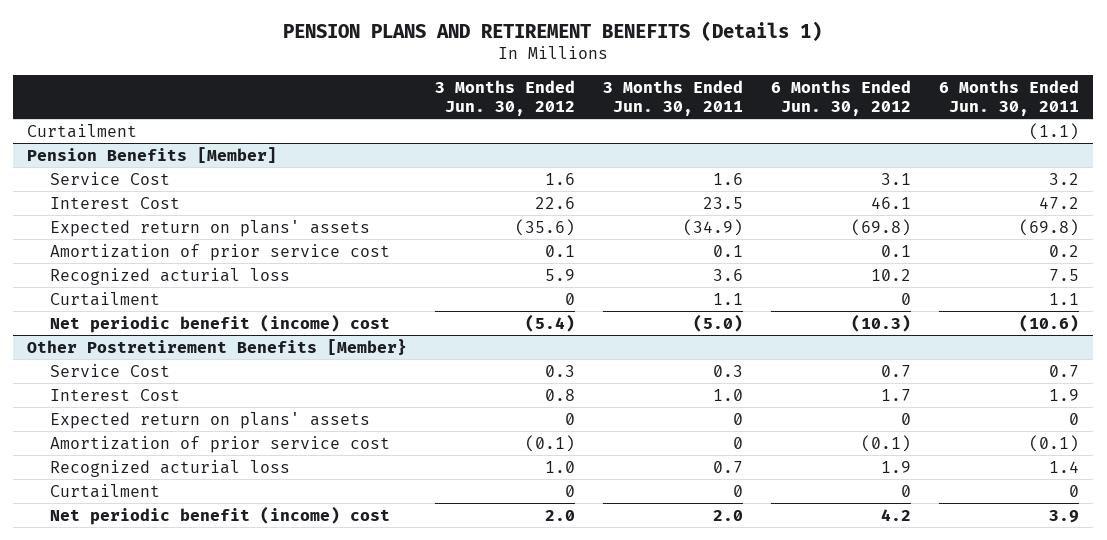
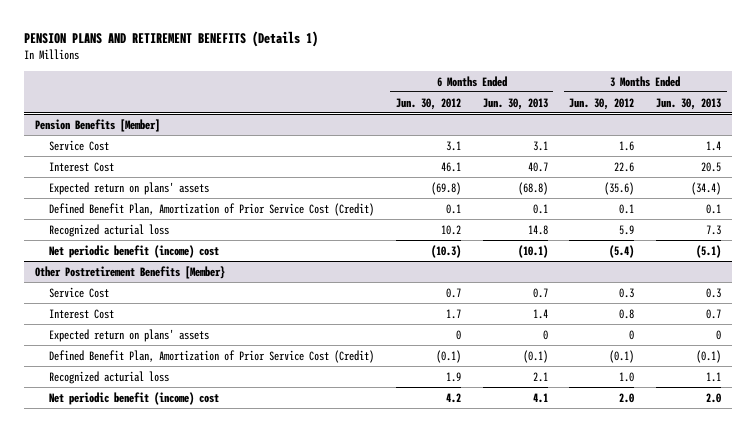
[603,80,744,116] 3 Months Ended Jun. 30, 2011 -> none
[939,80,1080,116] 6 Months Ended Jun. 30, 2011 -> none
none -> [482,97,548,110] Jun. 30, 2013
none -> [656,97,722,110] Jun. 30, 2013
[27,123,138,138] Curtailment -> none
[49,243,390,261] Amortization of prior service cost -> [49,202,375,216] Defined Benefit Plan, Amortization of Prior Service Cost (Credit)
[49,291,160,306] Curtailment -> none
[49,435,390,453] Amortization of prior service cost -> [49,349,375,363] Defined Benefit Plan, Amortization of Prior Service Cost (Credit)
[49,483,160,498] Curtailment -> none

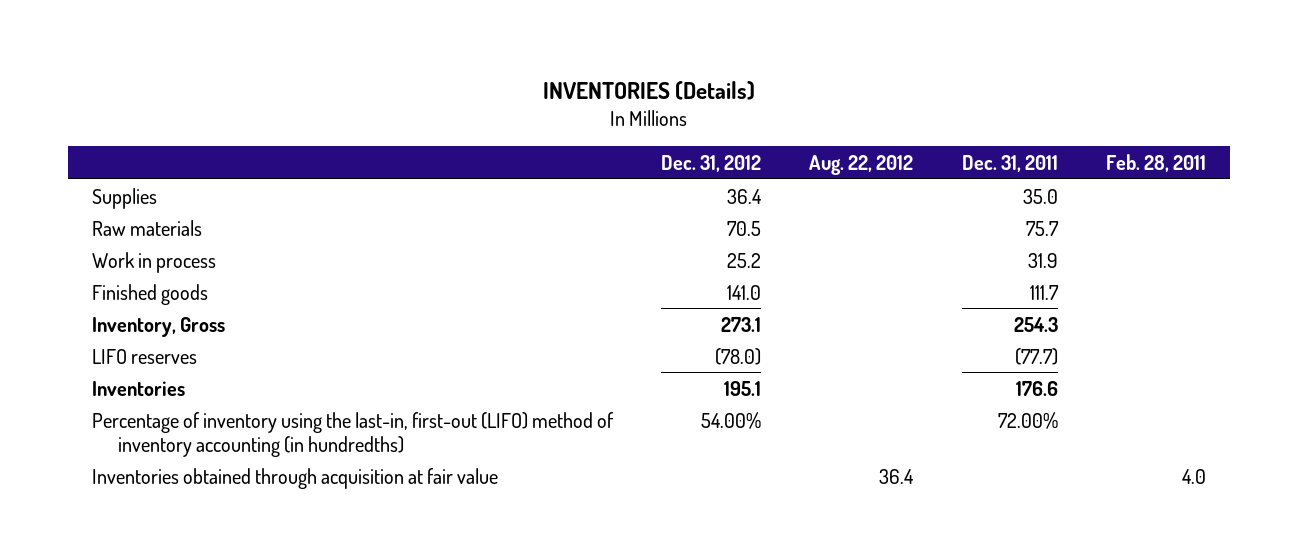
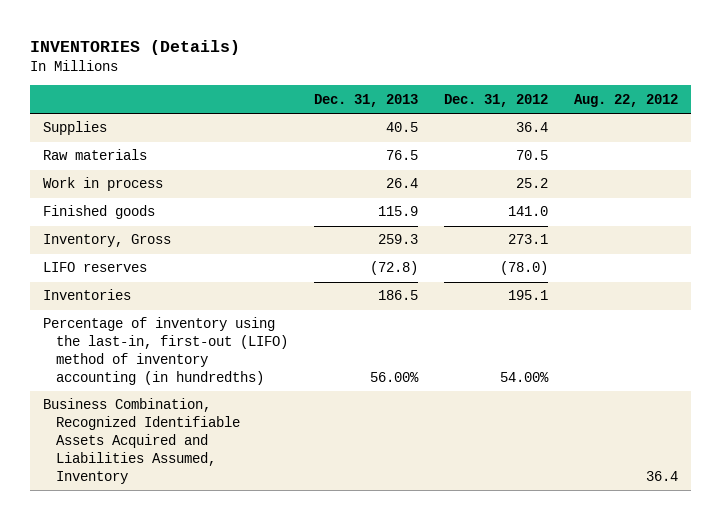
[961,154,1058,172] Dec. 31, 2011 -> none
[1105,153,1206,172] Feb. 28, 2011 -> none
none -> [313,93,418,107] Dec. 31, 2013
[91,467,498,489] Inventories obtained through acquisition at fair value -> [43,398,240,484] Business Combination, Recognized Identifiable Assets Acquired and Liabilities Assumed, Inventory

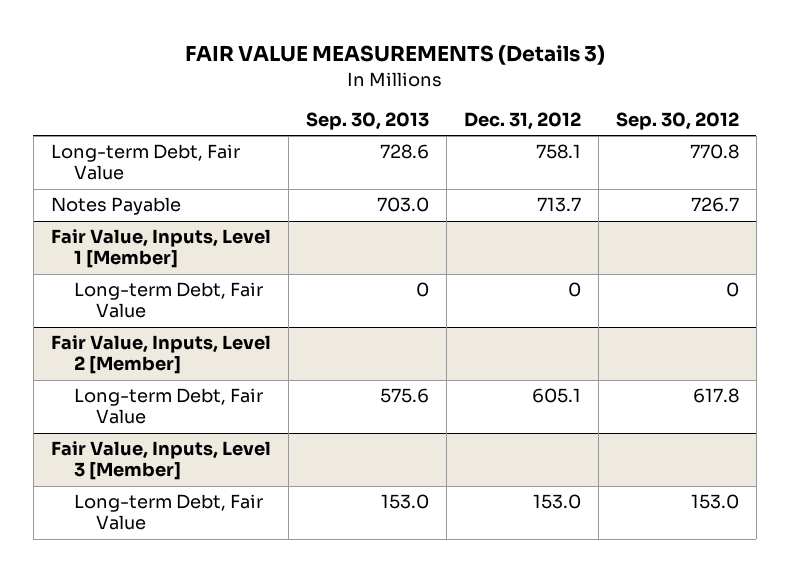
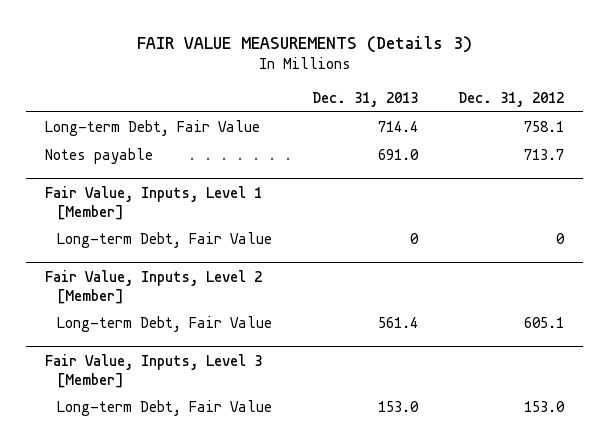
[305,112,429,131] Sep. 30, 2013 -> none
[615,112,739,131] Sep. 30, 2012 -> none
none -> [311,91,418,107] Dec. 31, 2013
[50,197,181,216] Notes Payable -> [45,147,154,164] Notes payable

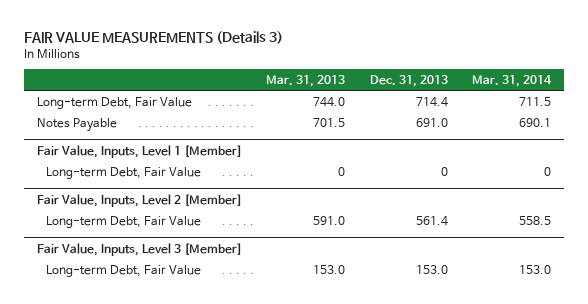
[457,91,564,107] Dec. 31, 2012 -> none
none -> [266,75,346,88] Mar. 31, 2013
none -> [472,75,553,88] Mar. 31, 2014
[45,147,154,164] Notes payable -> [36,117,117,132] Notes Payable

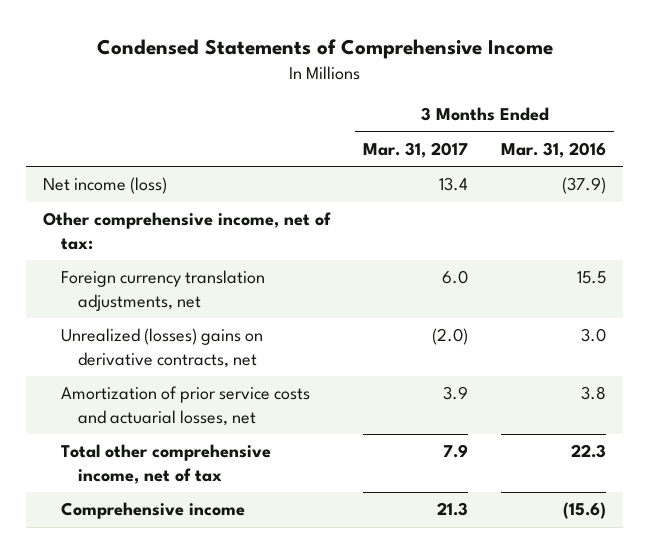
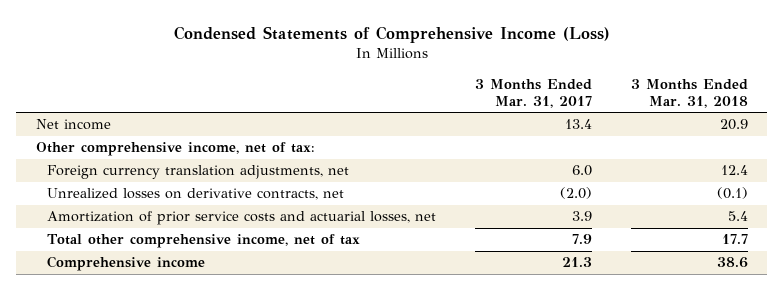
[96,39,553,60] Condensed Statements of Comprehensive Income -> [173,25,610,43] Condensed Statements of Comprehensive Income (Loss)
[501,141,607,158] Mar. 31, 2016 -> none
none -> [630,78,748,108] 3 Months Ended Mar. 31, 2018
[42,177,167,195] Net income (loss) -> [35,119,111,131] Net income
[60,328,263,368] Unrealized (losses) gains on derivative contracts, net -> [47,188,345,201] Unrealized losses on derivative contracts, net

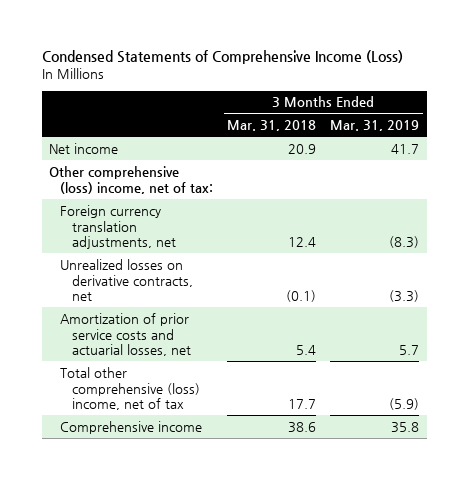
[474,78,592,108] 3 Months Ended Mar. 31, 2017 -> none
none -> [330,120,420,132] Mar. 31, 2019
[35,142,315,157] Other comprehensive income, net of tax: -> [49,165,214,194] Other comprehensive (loss) income, net of tax:
[47,234,361,249] Total other comprehensive income, net of tax -> [60,366,200,411] Total other comprehensive (loss) income, net of tax

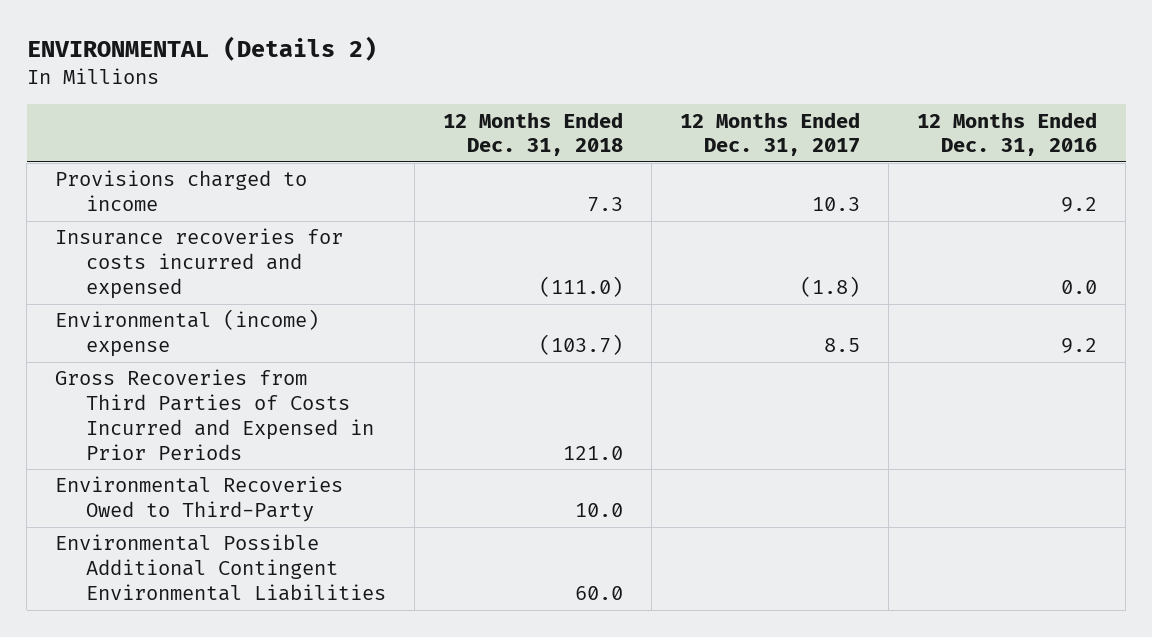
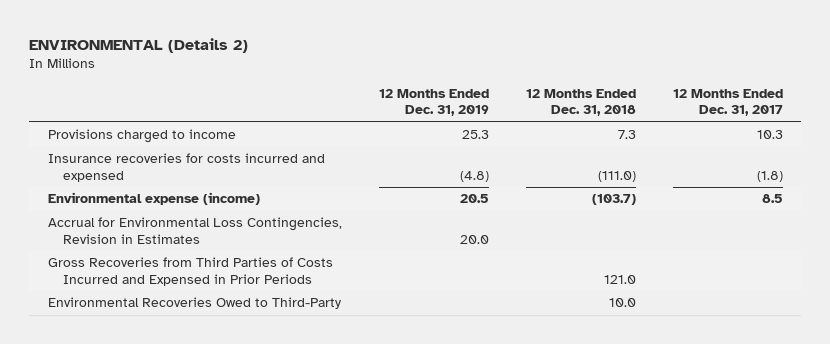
[917,111,1098,157] 12 Months Ended Dec. 31, 2016 -> none
none -> [378,88,489,117] 12 Months Ended Dec. 31, 2019
[55,309,320,358] Environmental (income) expense -> [47,192,260,206] Environmental expense (income)
none -> [47,217,342,244] Accrual for Environmental Loss Contingencies, Revision in Estimates
[55,534,387,601] Environmental Possible Additional Contingent Environmental Liabilities -> none

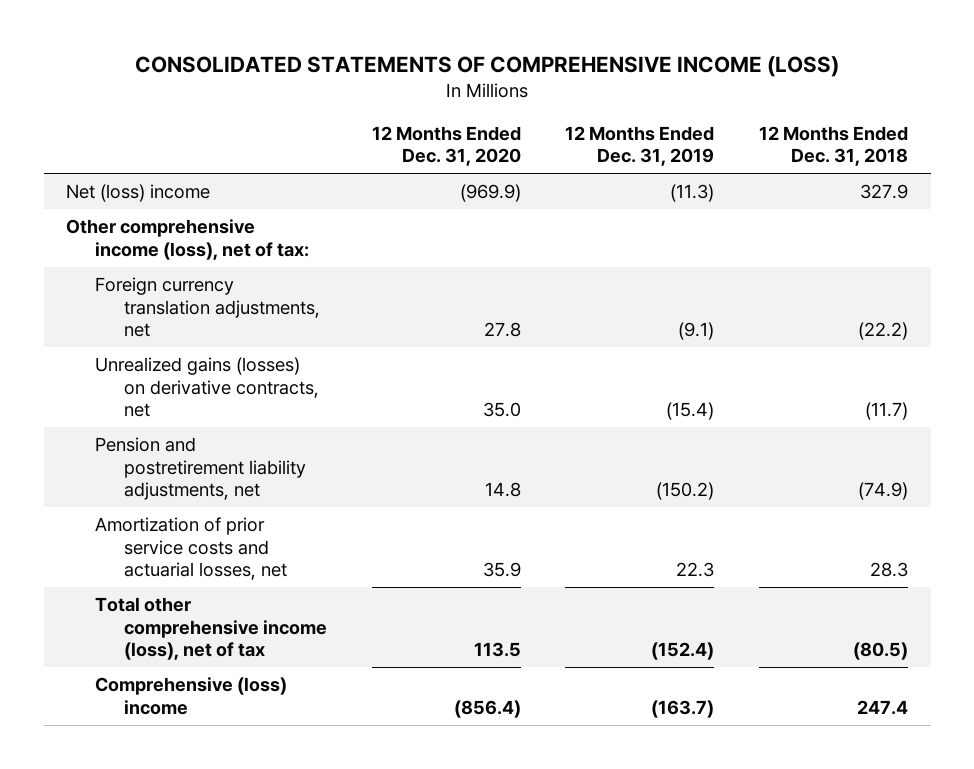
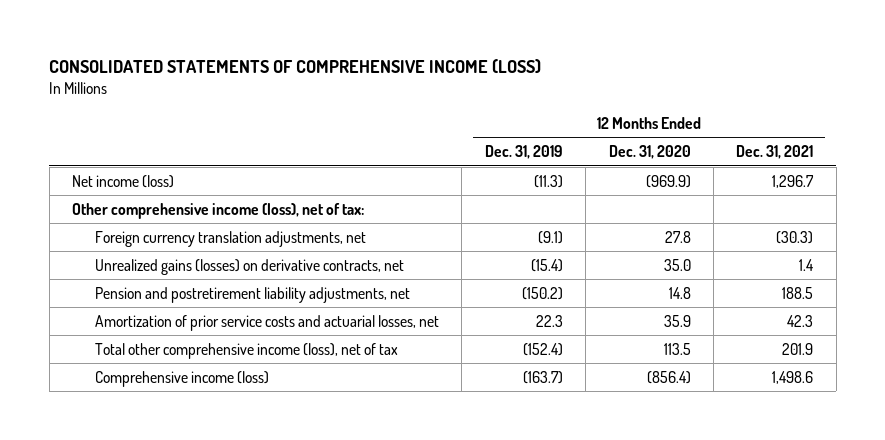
[759,125,909,167] 12 Months Ended Dec. 31, 2018 -> none
none -> [736,145,814,160] Dec. 31, 2021
[66,184,211,203] Net (loss) income -> [72,174,175,188] Net income (loss)
[94,677,287,715] Comprehensive (loss) income -> [94,370,269,387] Comprehensive income (loss)

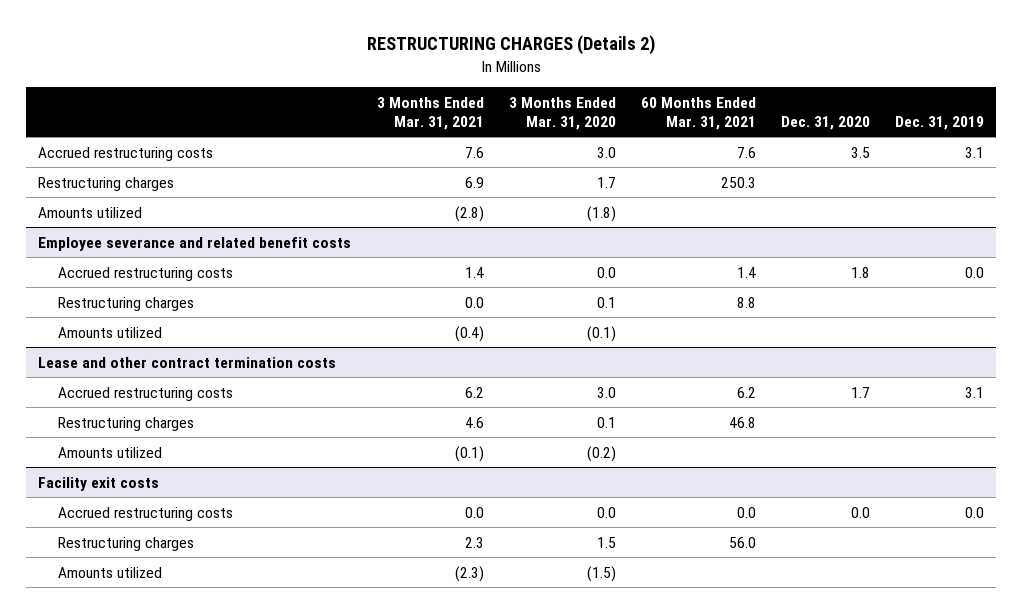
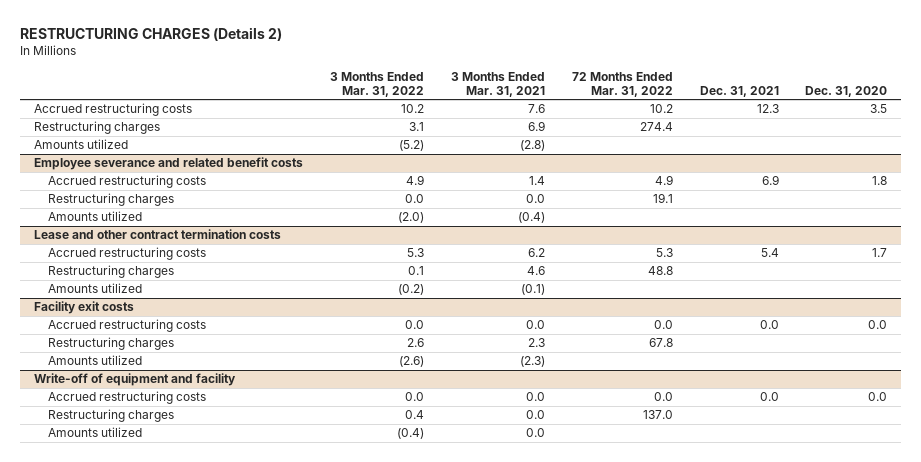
[508,96,616,130] 3 Months Ended Mar. 31, 2020 -> none
[640,96,756,130] 60 Months Ended Mar. 31, 2021 -> none
[894,115,984,130] Dec. 31, 2019 -> none
none -> [329,71,424,97] 3 Months Ended Mar. 31, 2022
none -> [571,71,673,97] 72 Months Ended Mar. 31, 2022
none -> [699,85,779,97] Dec. 31, 2021
none -> [33,373,236,387] Write-off of equipment and facility
none -> [48,391,207,405] Accrued restructuring costs
none -> [48,409,175,423] Restructuring charges
none -> [48,427,143,438] Amounts utilized

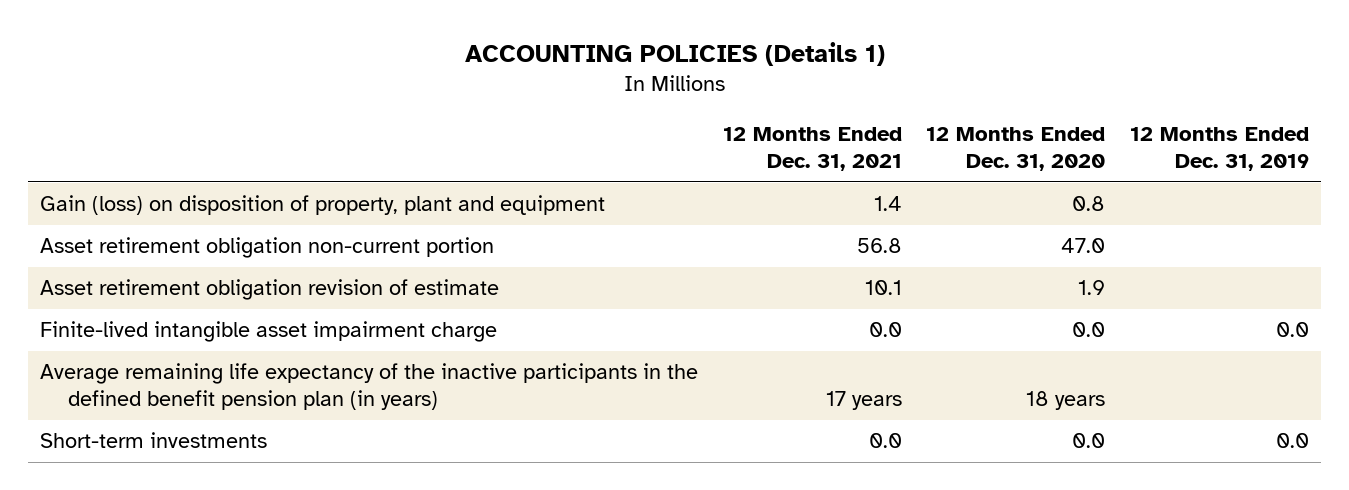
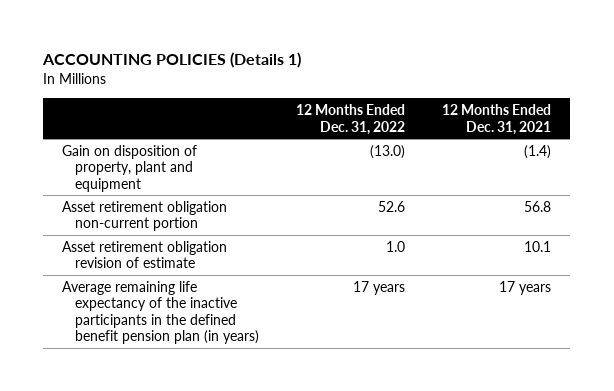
[926,127,1106,172] 12 Months Ended Dec. 31, 2020 -> none
[1130,127,1310,172] 12 Months Ended Dec. 31, 2019 -> none
none -> [295,104,405,135] 12 Months Ended Dec. 31, 2022
[40,195,606,216] Gain (loss) on disposition of property, plant and equipment -> [62,144,198,192] Gain on disposition of property, plant and equipment
[873,196,902,212] 1.4 -> [524,144,552,159] (1.4)
[40,321,498,343] Finite-lived intangible asset impairment charge -> none
[40,432,268,449] Short-term investments -> none

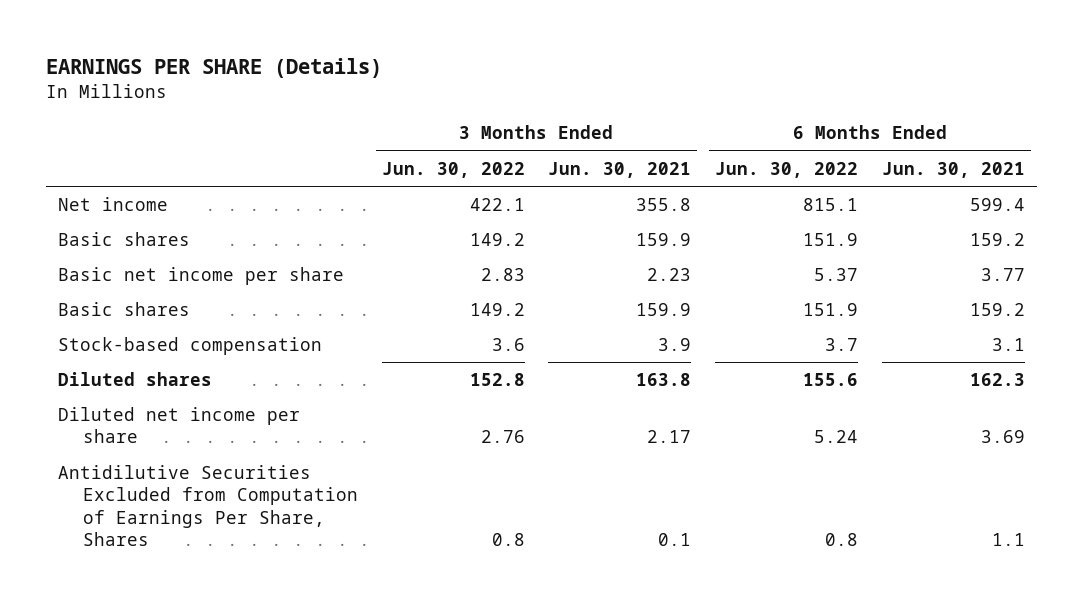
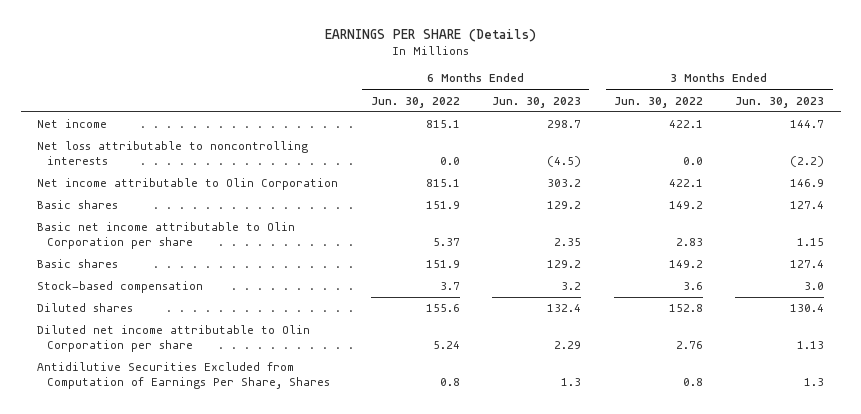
[548,161,692,178] Jun. 30, 2021 -> none
[881,161,1025,178] Jun. 30, 2021 -> none
none -> [492,96,582,108] Jun. 30, 2023
none -> [735,96,825,108] Jun. 30, 2023
none -> [36,141,308,165] Net loss attributable to noncontrolling interests
none -> [36,178,338,191] Net income attributable to Olin Corporation
[58,267,345,286] Basic net income per share -> [36,222,295,249] Basic net income attributable to Olin Corporation per share
[58,407,301,444] Diluted net income per share -> [36,325,310,352] Diluted net income attributable to Olin Corporation per share

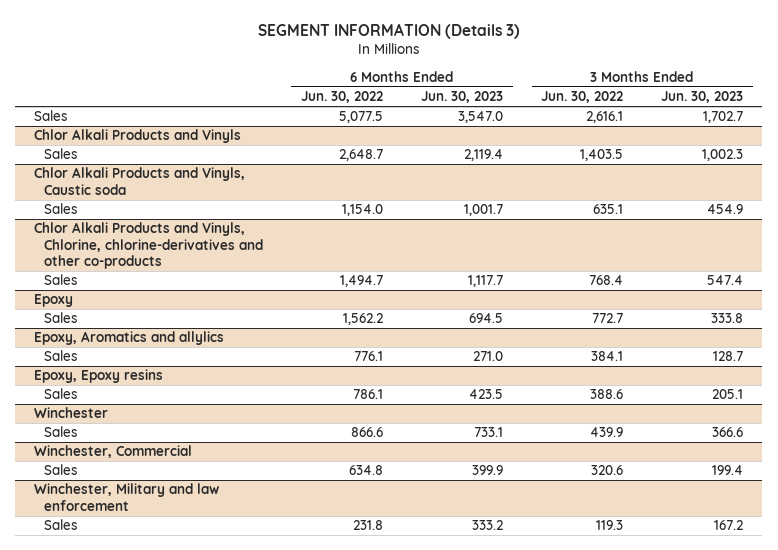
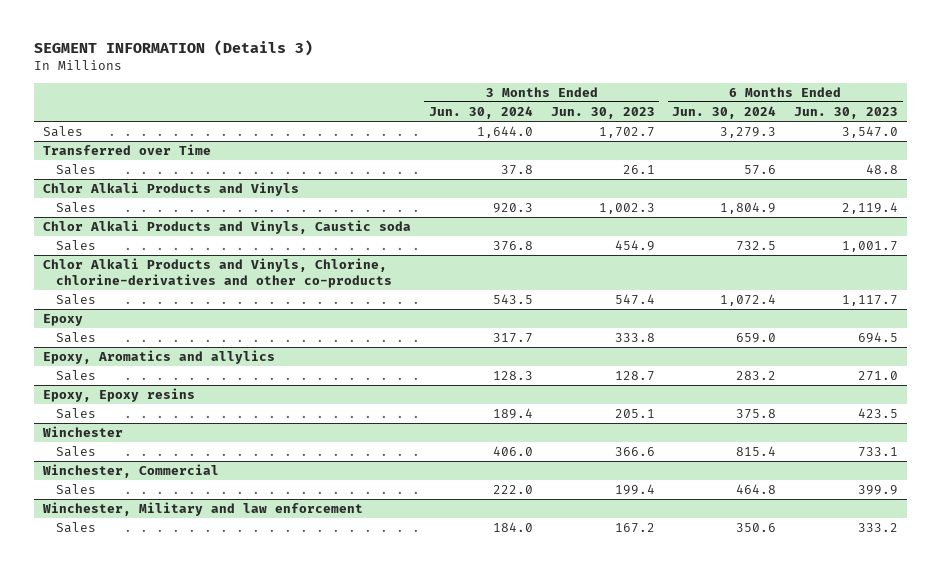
[300,91,383,104] Jun. 30, 2022 -> none
[541,91,624,104] Jun. 30, 2022 -> none
none -> [428,105,533,119] Jun. 30, 2024
none -> [672,105,777,119] Jun. 30, 2024
none -> [42,143,211,155] Transferred over Time
none -> [56,163,97,175] Sales

